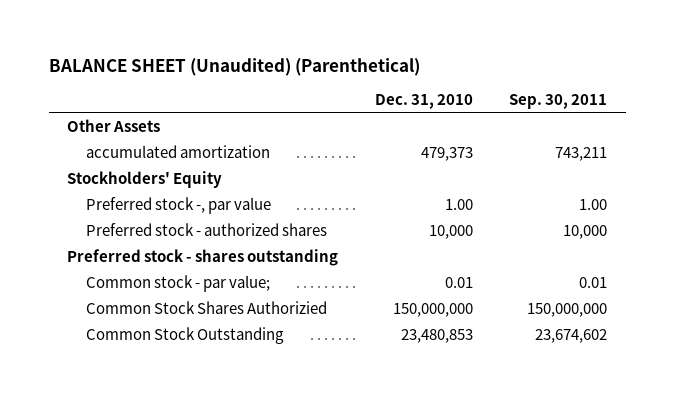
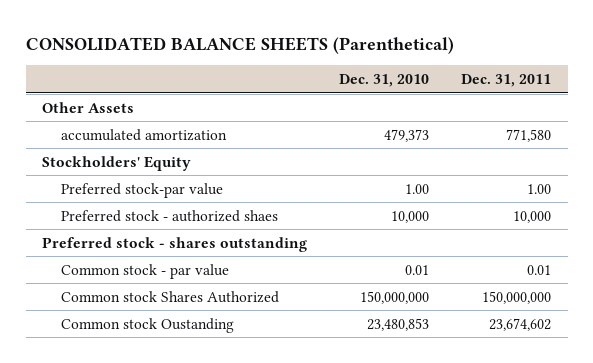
[48,57,420,76] BALANCE SHEET (Unaudited) (Parenthetical) -> [25,36,454,54] CONSOLIDATED BALANCE SHEETS (Parenthetical)
[509,94,608,110] Sep. 30, 2011 -> none
none -> [461,74,552,88] Dec. 31, 2011
[86,197,272,215] Preferred stock -, par value -> [61,182,224,198] Preferred stock-par value
[86,223,328,237] Preferred stock - authorized shares -> [61,209,279,222] Preferred stock - authorized shaes
[86,275,271,293] Common stock - par value; -> [61,263,230,279] Common stock - par value
[86,301,328,315] Common Stock Shares Authorizied -> [61,290,280,303] Common stock Shares Authorized
[86,327,285,345] Common Stock Outstanding -> [61,317,235,333] Common stock Oustanding

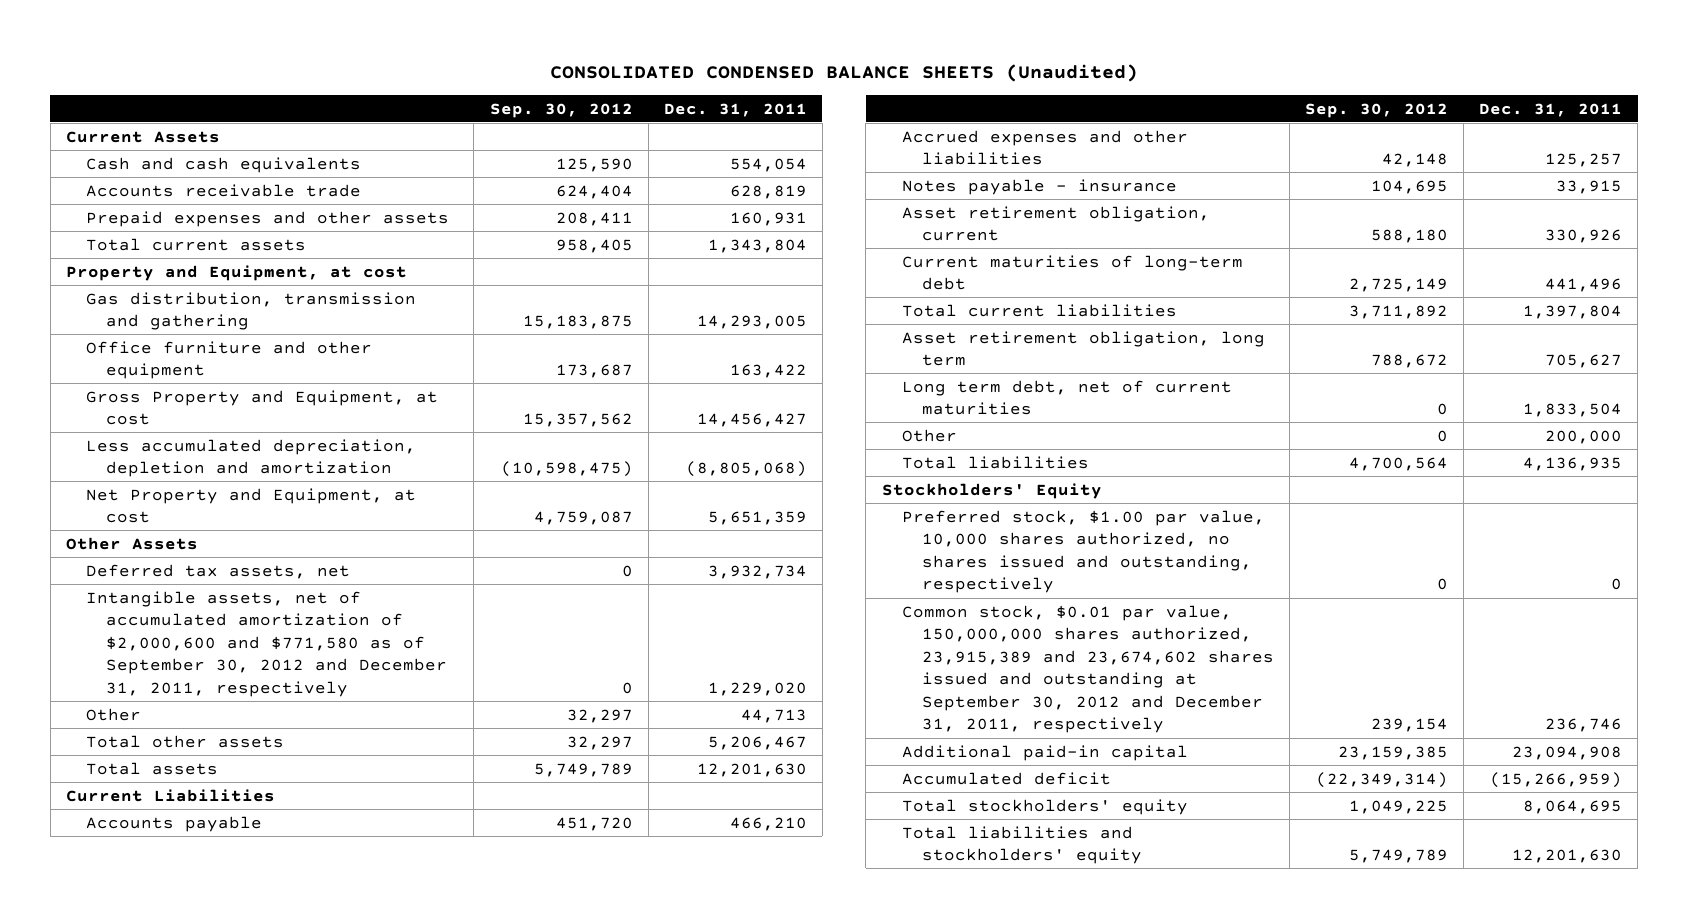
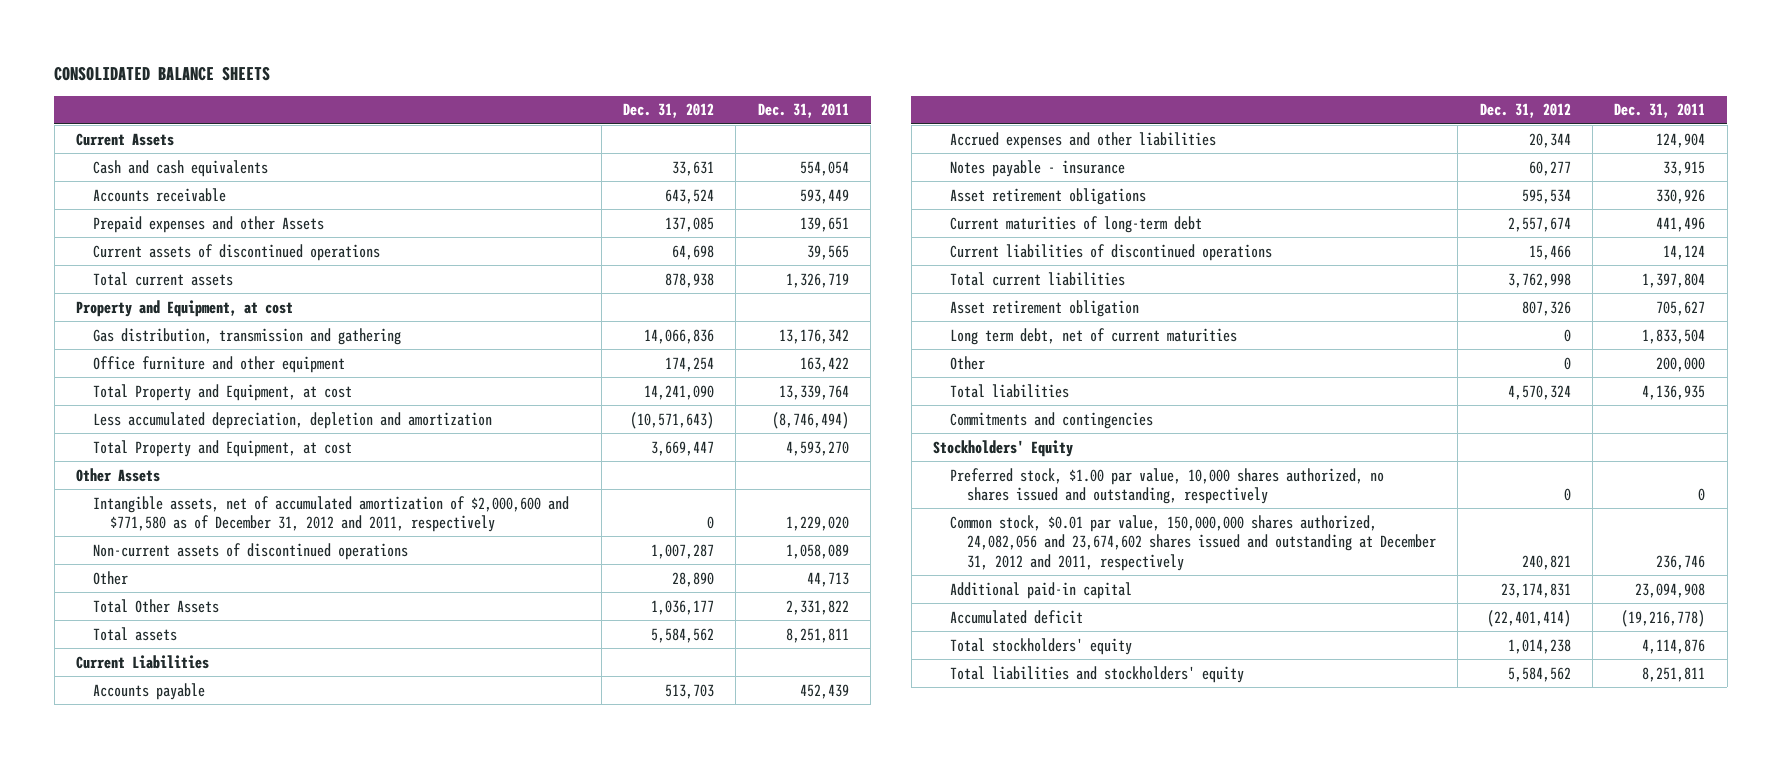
[550,63,1139,82] CONSOLIDATED CONDENSED BALANCE SHEETS (Unaudited) -> [54,65,271,81] CONSOLIDATED BALANCE SHEETS
[489,102,633,118] Sep. 30, 2012 -> none
none -> [623,103,715,119] Dec. 31, 2012
[86,183,362,197] Accounts receivable trade -> [93,187,227,202] Accounts receivable
[729,184,807,199] 628,819 -> [799,188,849,204] 593,449
[86,210,450,227] Prepaid expenses and other assets -> [93,215,325,233] Prepaid expenses and other Assets
[729,211,807,226] 160,931 -> [799,216,849,232] 139,651
none -> [93,243,381,261] Current assets of discontinued operations
[707,238,807,253] 1,343,804 -> [785,272,849,288] 1,326,719
[696,315,807,330] 14,293,005 -> [778,328,849,344] 13,176,342
[86,389,439,426] Gross Property and Equipment, at cost -> [93,383,353,401] Total Property and Equipment, at cost
[696,413,807,428] 14,456,427 -> [778,384,849,400] 13,339,764
[685,461,807,478] (8,805,068) -> [771,411,849,429] (8,746,494)
[86,487,417,524] Net Property and Equipment, at cost -> [93,439,353,457] Total Property and Equipment, at cost
[707,511,807,526] 5,651,359 -> [785,440,849,456] 4,593,270
[86,563,351,579] Deferred tax assets, net -> none
[86,590,448,697] Intangible assets, net of accumulated amortization of $2,000,600 and $771,580 as of September 30, 2012 and December 31, 2011, respectively -> [93,495,570,533] Intangible assets, net of accumulated amortization of $2,000,600 and $771,580 as of December 31, 2012 and 2011, respectively
none -> [93,542,409,560] Non-current assets of discontinued operations
[86,734,285,748] Total other assets -> [93,598,220,613] Total Other Assets
[707,735,807,750] 5,206,467 -> [785,599,849,615] 2,331,822
[696,762,807,777] 12,201,630 -> [785,627,849,643] 8,251,811
[729,816,807,831] 466,210 -> [799,683,849,699] 452,439
[1545,153,1623,168] 125,257 -> [1656,132,1706,148] 124,904
[901,205,1210,242] Asset retirement obligation, current -> [949,187,1146,205] Asset retirement obligations
none -> [949,243,1272,261] Current liabilities of discontinued operations
[901,330,1265,367] Asset retirement obligation, long term -> [949,299,1139,317] Asset retirement obligation
none -> [949,411,1153,429] Commitments and contingencies
[901,604,1274,734] Common stock, $0.01 par value, 150,000,000 shares authorized, 23,915,389 and 23,674,602 shares issued and outstanding at September 30, 2012 and December 31, 2011, respectively -> [949,514,1436,571] Common stock, $0.01 par value, 150,000,000 shares authorized, 24,082,056 and 23,674,602 shares issued and outstanding at December 31, 2012 and 2011, respectively
[1490,771,1623,788] (15,266,959) -> [1621,609,1706,627] (19,216,778)
[1523,799,1623,814] 8,064,695 -> [1642,638,1706,654] 4,114,876
[1512,849,1623,864] 12,201,630 -> [1642,666,1706,682] 8,251,811

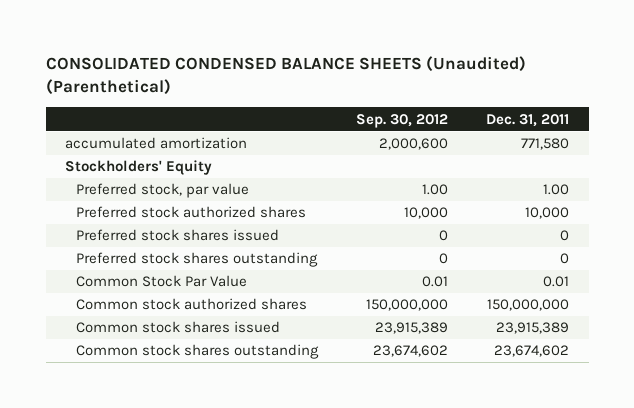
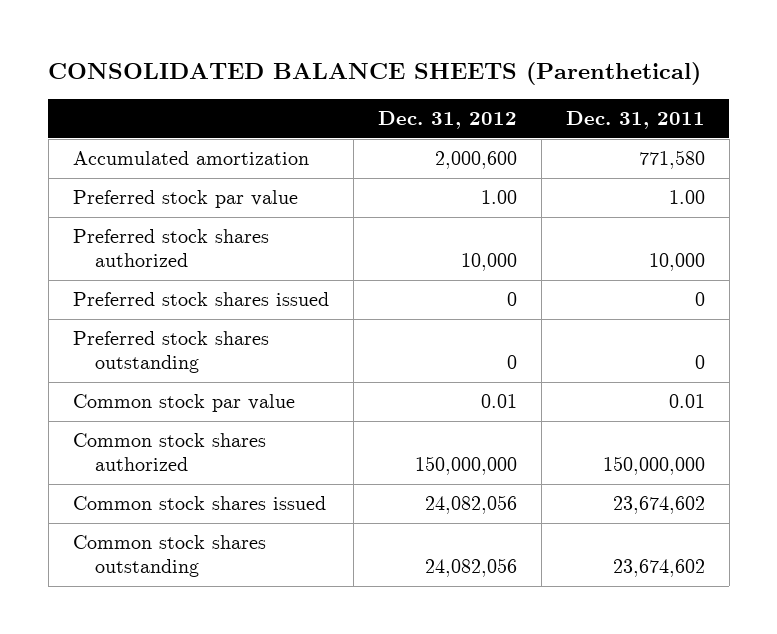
[45,56,526,96] CONSOLIDATED CONDENSED BALANCE SHEETS (Unaudited) (Parenthetical) -> [48,62,702,86] CONSOLIDATED BALANCE SHEETS (Parenthetical)
[356,113,449,128] Sep. 30, 2012 -> none
none -> [377,111,517,130] Dec. 31, 2012
[64,160,212,176] Stockholders' Equity -> none
[64,137,247,150] accumulated amortization -> [72,151,309,166] Accumulated amortization
[75,183,249,199] Preferred stock, par value -> [72,190,298,209] Preferred stock par value
[75,206,306,219] Preferred stock authorized shares -> [72,229,269,268] Preferred stock shares authorized
[75,275,247,288] Common Stock Par Value -> [72,394,295,413] Common stock par value
[75,298,307,311] Common stock authorized shares -> [72,433,266,472] Common stock shares authorized
[496,322,570,335] 23,915,389 -> [612,496,705,515] 23,674,602

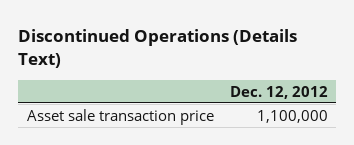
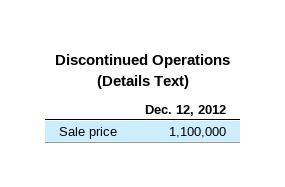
[26,108,214,125] Asset sale transaction price -> [59,127,118,140] Sale price

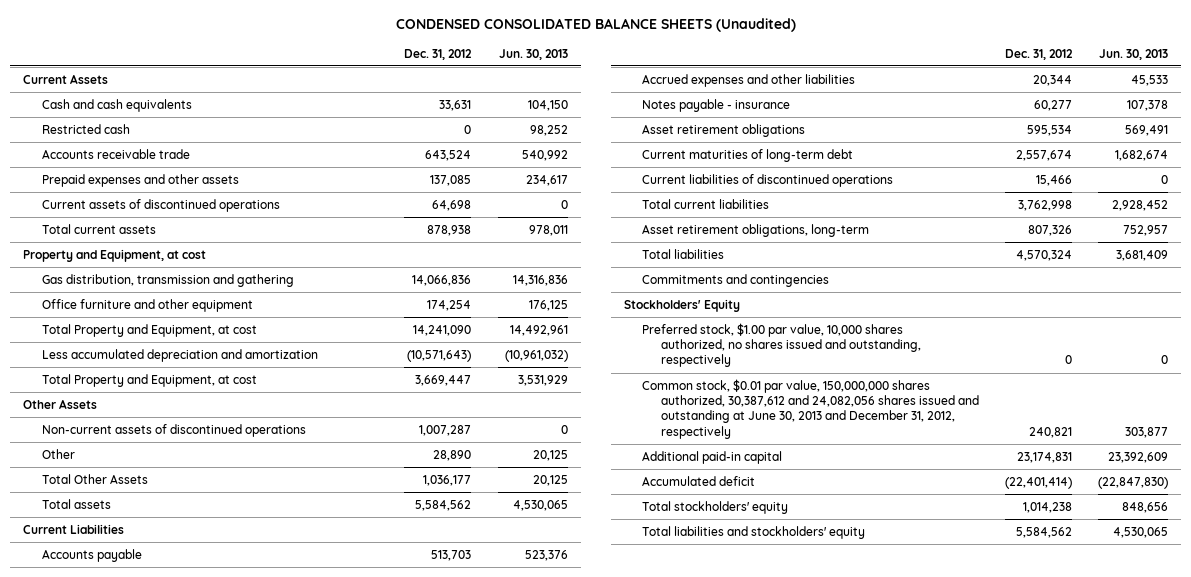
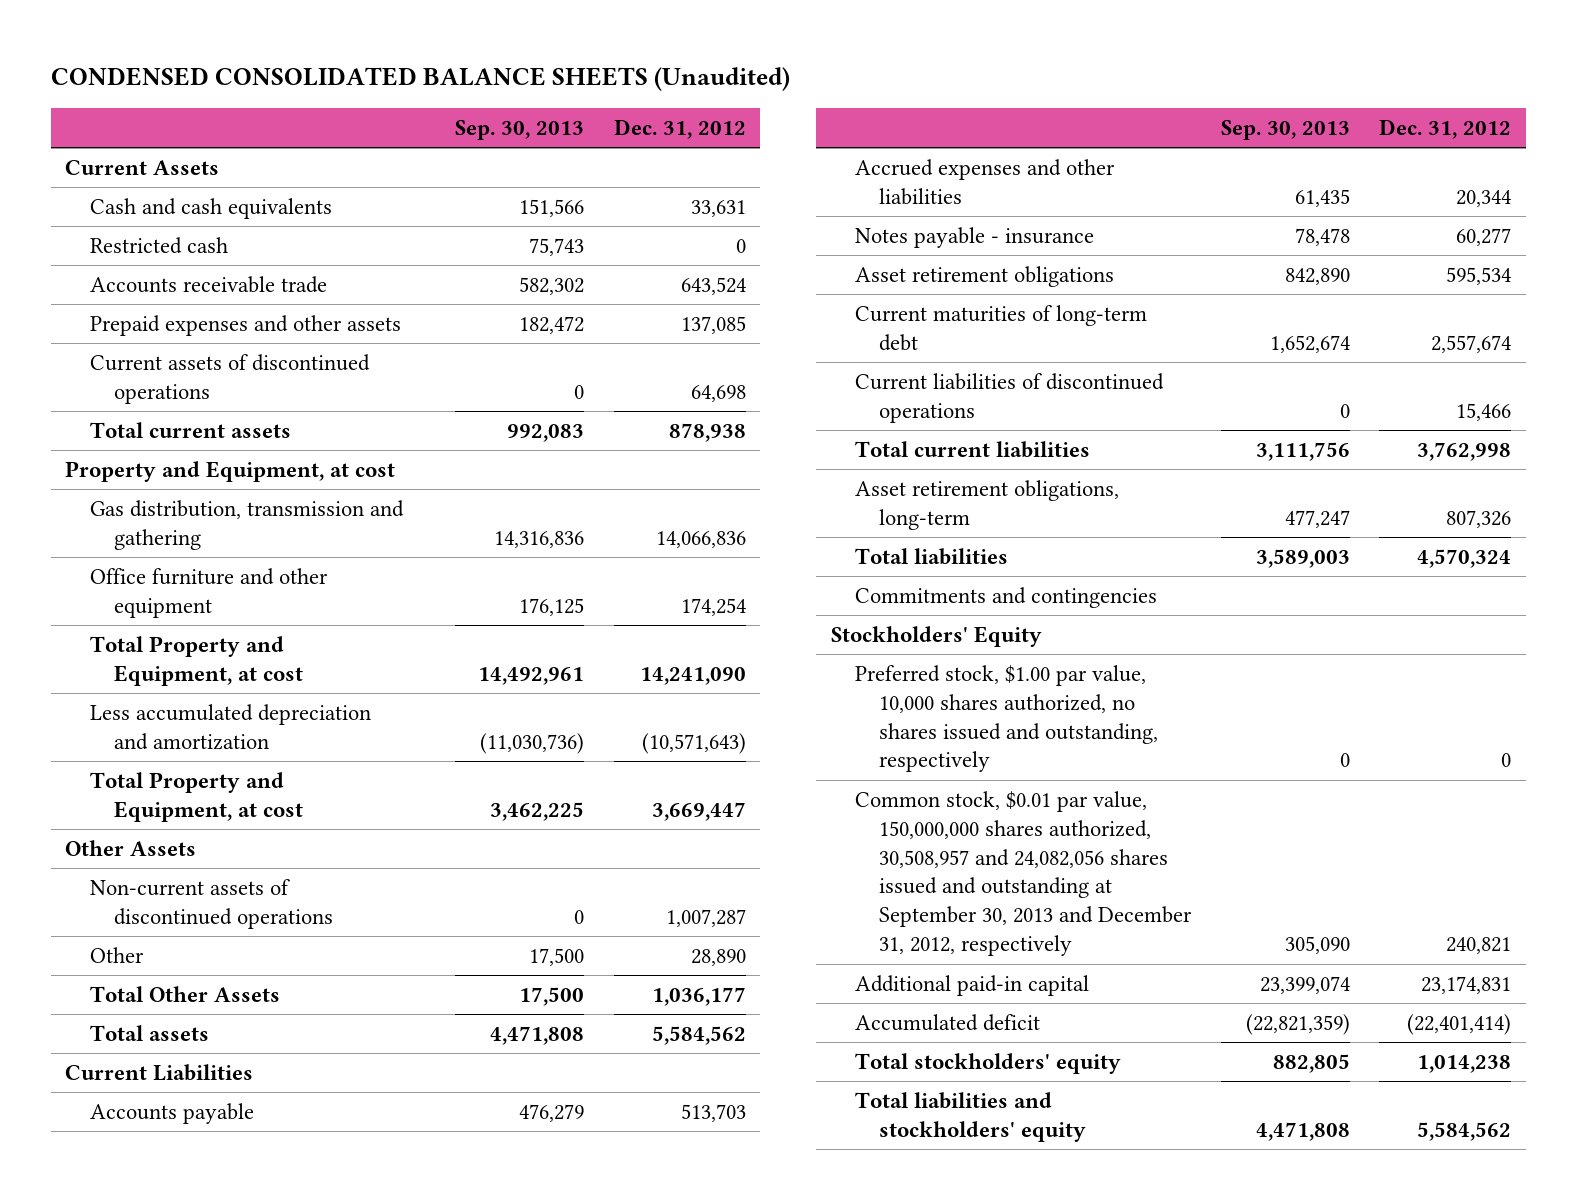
[498,48,568,60] Jun. 30, 2013 -> none
none -> [455,119,585,140] Sep. 30, 2013
[642,378,979,439] Common stock, $0.01 par value, 150,000,000 shares authorized, 30,387,612 and 24,082,056 shares issued and outstanding at June 30, 2013 and December 31, 2012, respectively -> [855,791,1193,957] Common stock, $0.01 par value, 150,000,000 shares authorized, 30,508,957 and 24,082,056 shares issued and outstanding at September 30, 2013 and December 31, 2012, respectively

